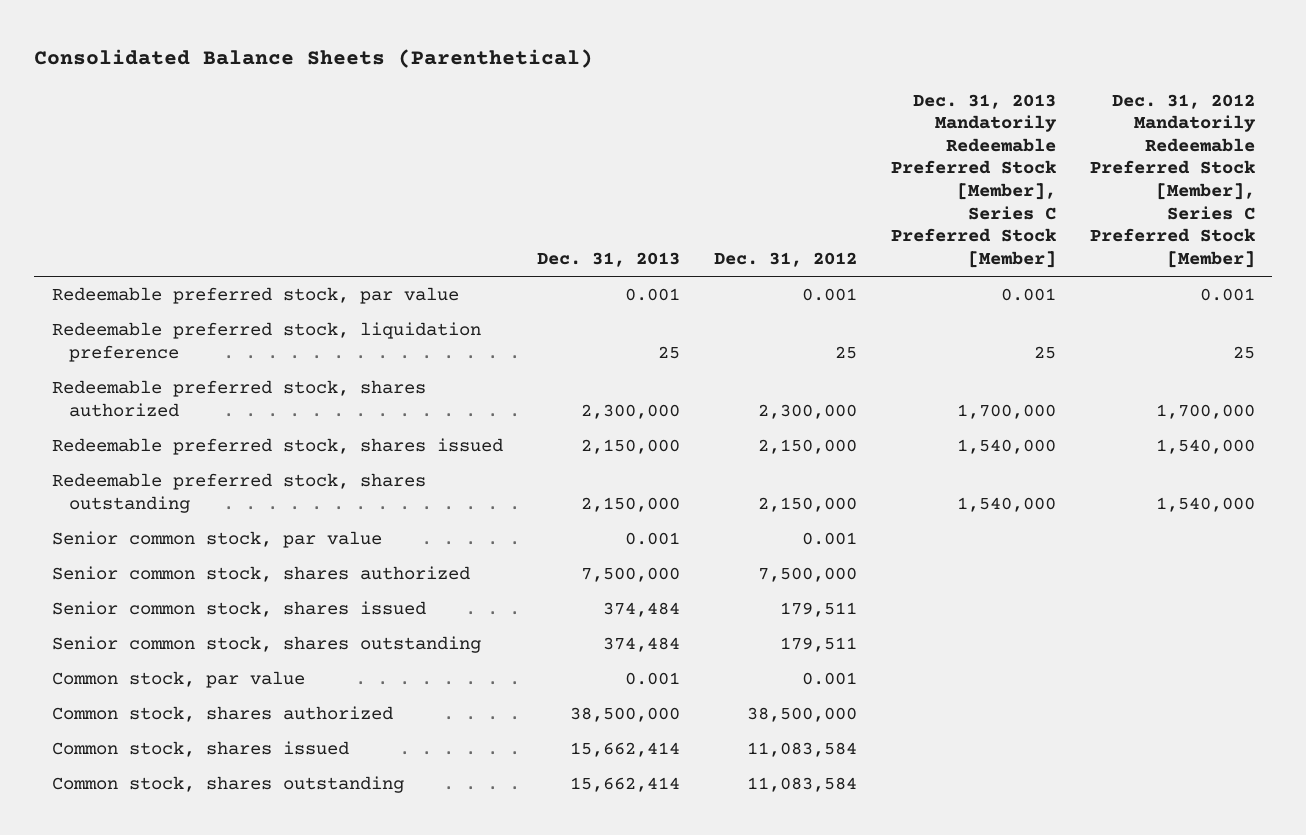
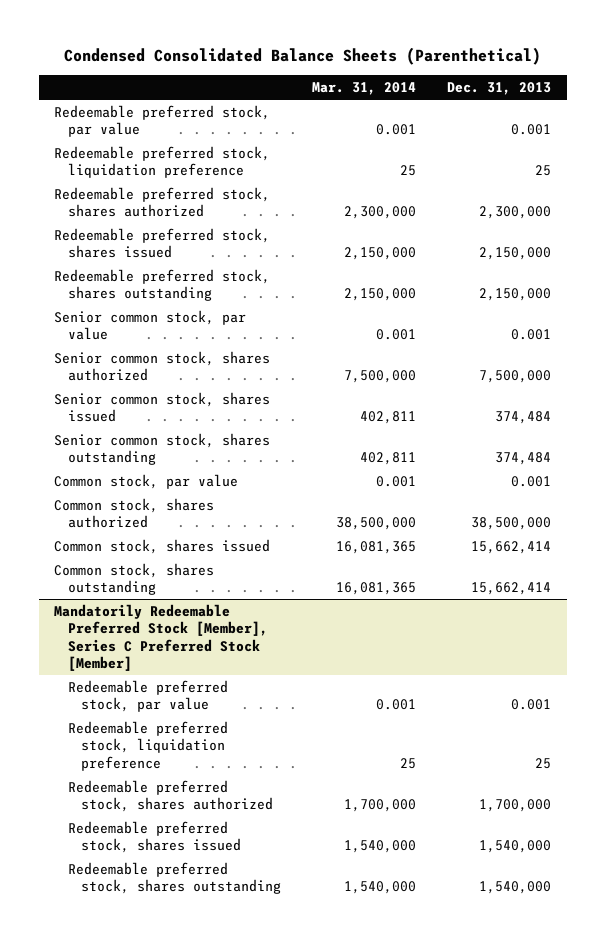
[34,48,594,68] Consolidated Balance Sheets (Parenthetical) -> [63,46,541,65] Condensed Consolidated Balance Sheets (Parenthetical)
[713,251,857,267] Dec. 31, 2012 -> none
[890,93,1057,268] Dec. 31, 2013 Mandatorily Redeemable Preferred Stock [Member], Series C Preferred Stock [Member] -> none
[1089,93,1256,268] Dec. 31, 2012 Mandatorily Redeemable Preferred Stock [Member], Series C Preferred Stock [Member] -> none
none -> [312,81,417,95] Mar. 31, 2014
none -> [54,604,268,671] Mandatorily Redeemable Preferred Stock [Member], Series C Preferred Stock [Member]
none -> [67,680,228,713] Redeemable preferred stock, par value
none -> [67,721,228,771] Redeemable preferred stock, liquidation preference
none -> [67,780,274,813] Redeemable preferred stock, shares authorized
none -> [67,821,242,854] Redeemable preferred stock, shares issued
none -> [67,862,282,895] Redeemable preferred stock, shares outstanding

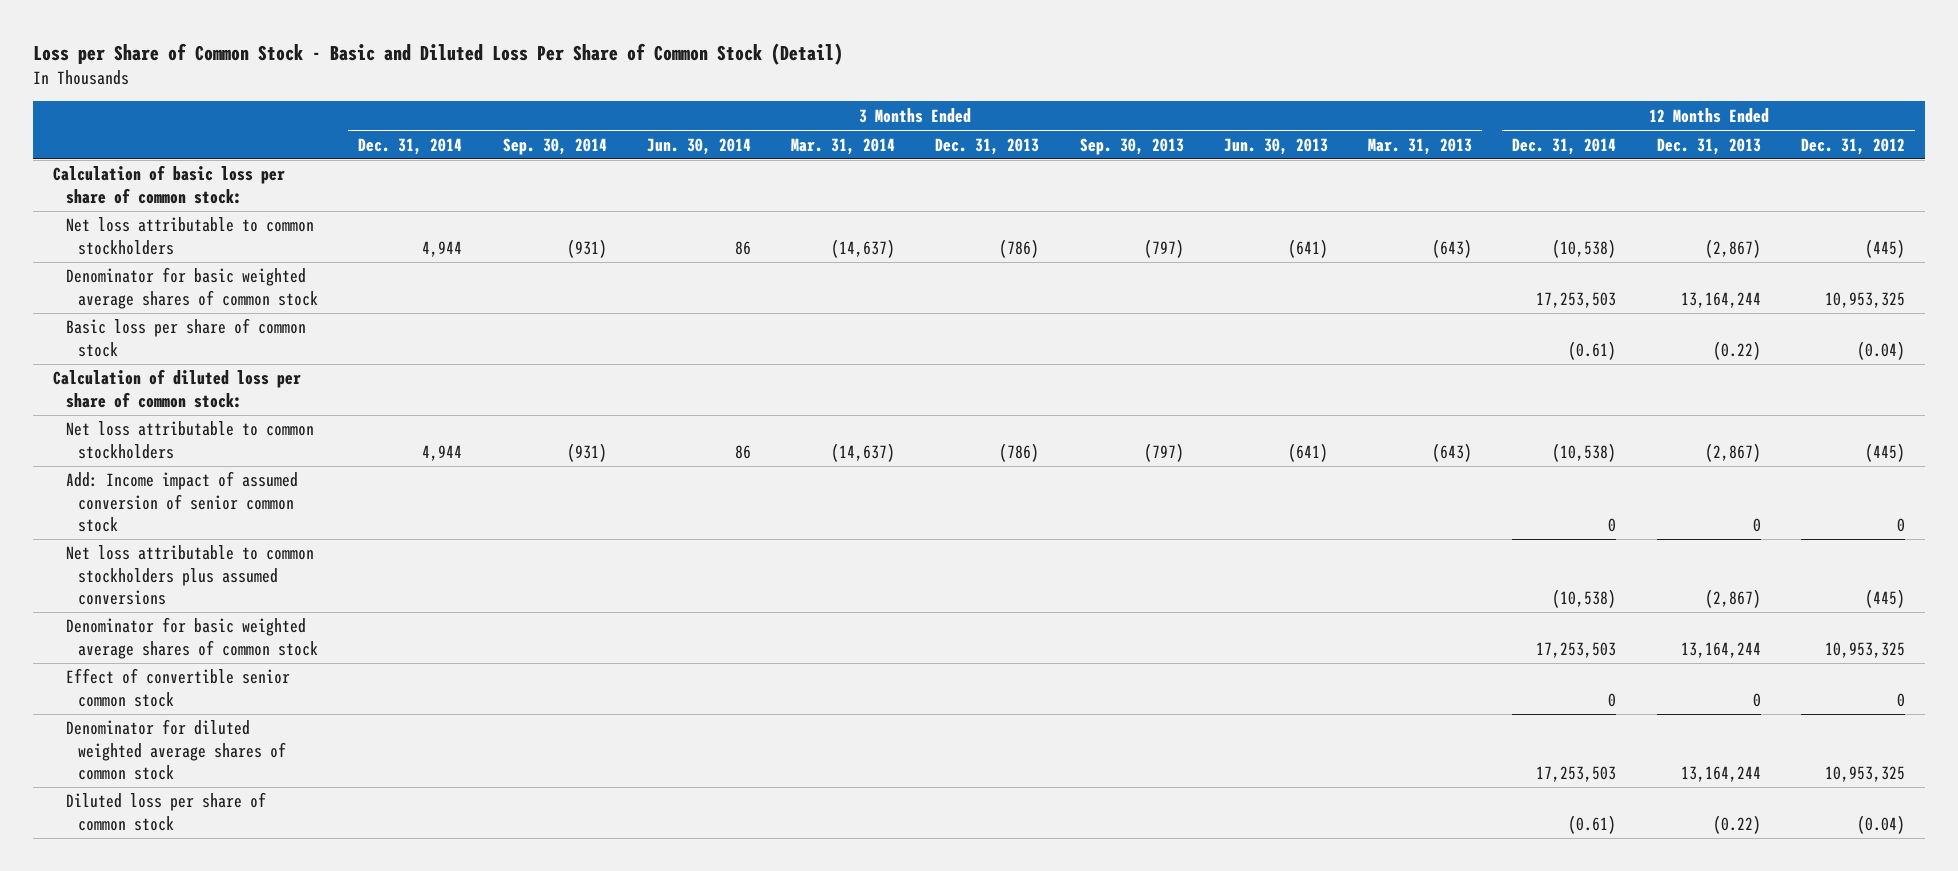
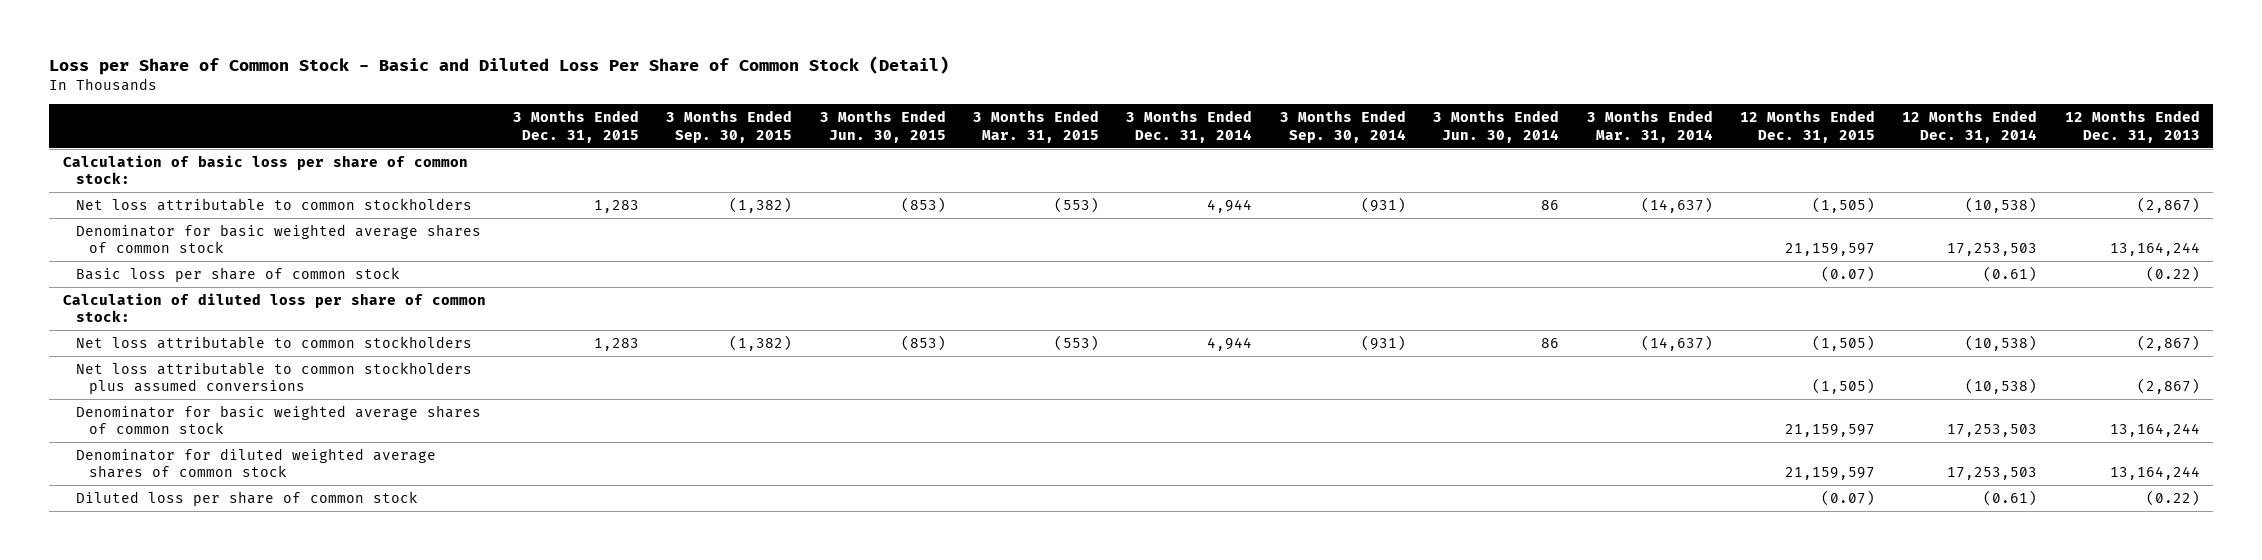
[935,137,1040,155] Dec. 31, 2013 -> none
[1079,137,1184,155] Sep. 30, 2013 -> none
[1223,137,1328,155] Jun. 30, 2013 -> none
[1368,137,1473,155] Mar. 31, 2013 -> none
[1800,137,1905,155] Dec. 31, 2012 -> none
none -> [513,110,640,143] 3 Months Ended Dec. 31, 2015
none -> [666,110,793,143] 3 Months Ended Sep. 30, 2015
none -> [819,110,946,143] 3 Months Ended Jun. 30, 2015
none -> [973,110,1100,143] 3 Months Ended Mar. 31, 2015
none -> [1739,110,1875,143] 12 Months Ended Dec. 31, 2015
[65,471,298,532] Add: Income impact of assumed conversion of senior common stock -> none
[65,668,290,707] Effect of convertible senior common stock -> none

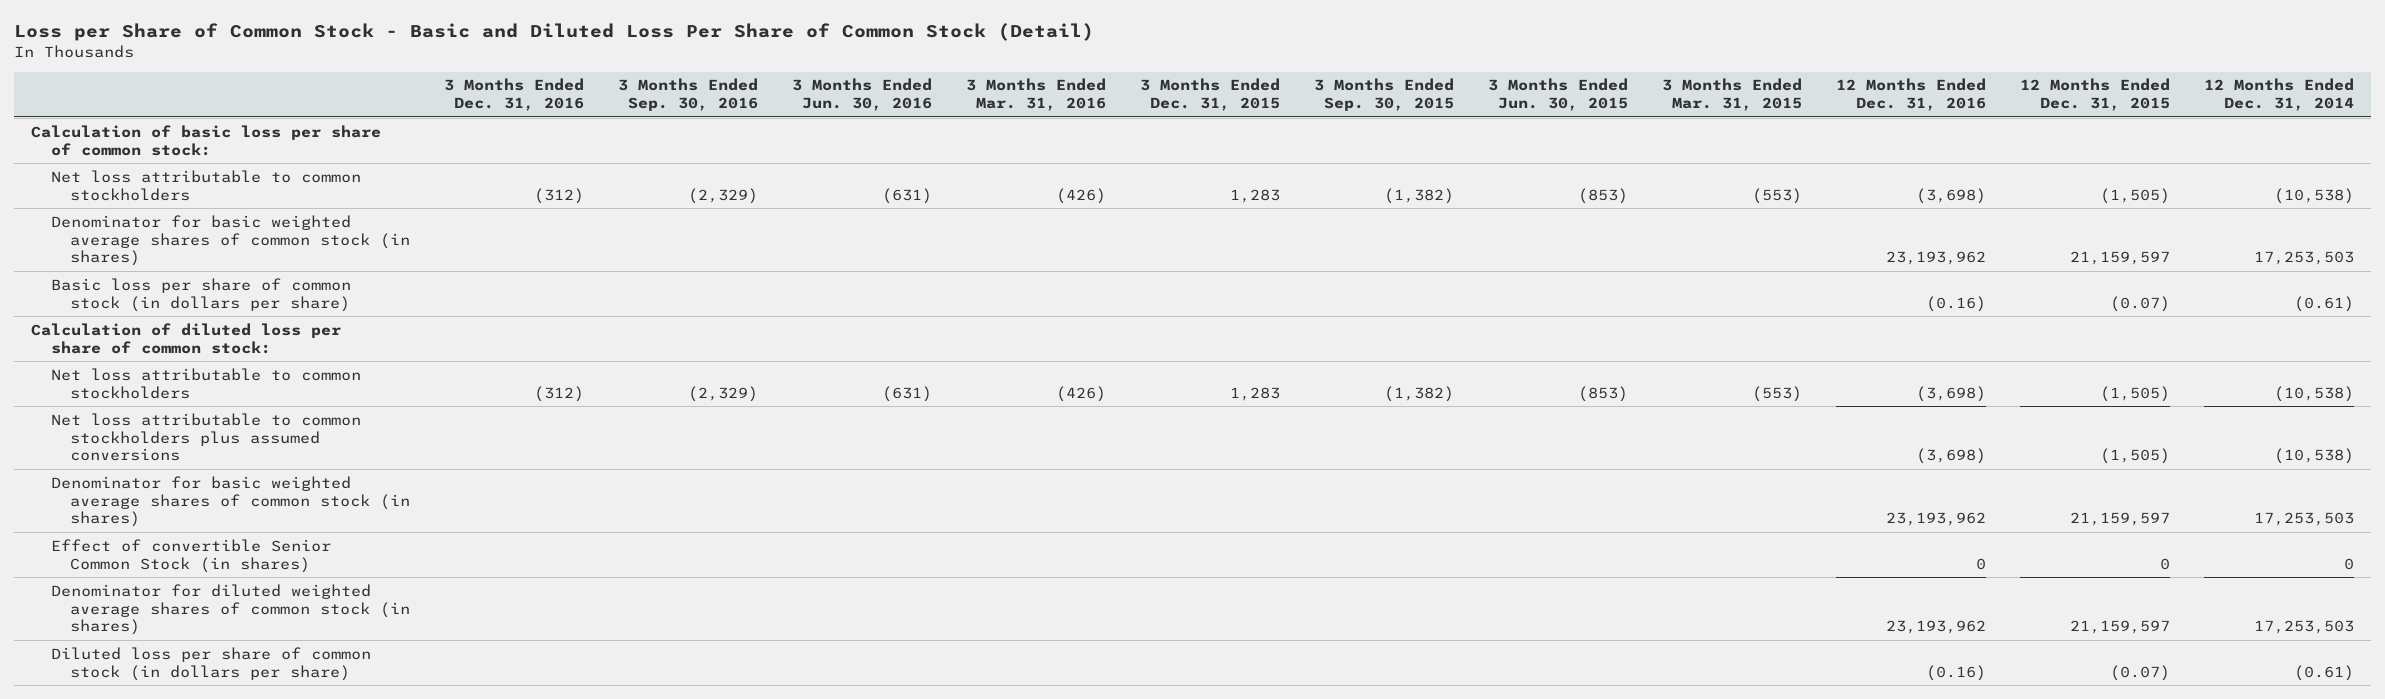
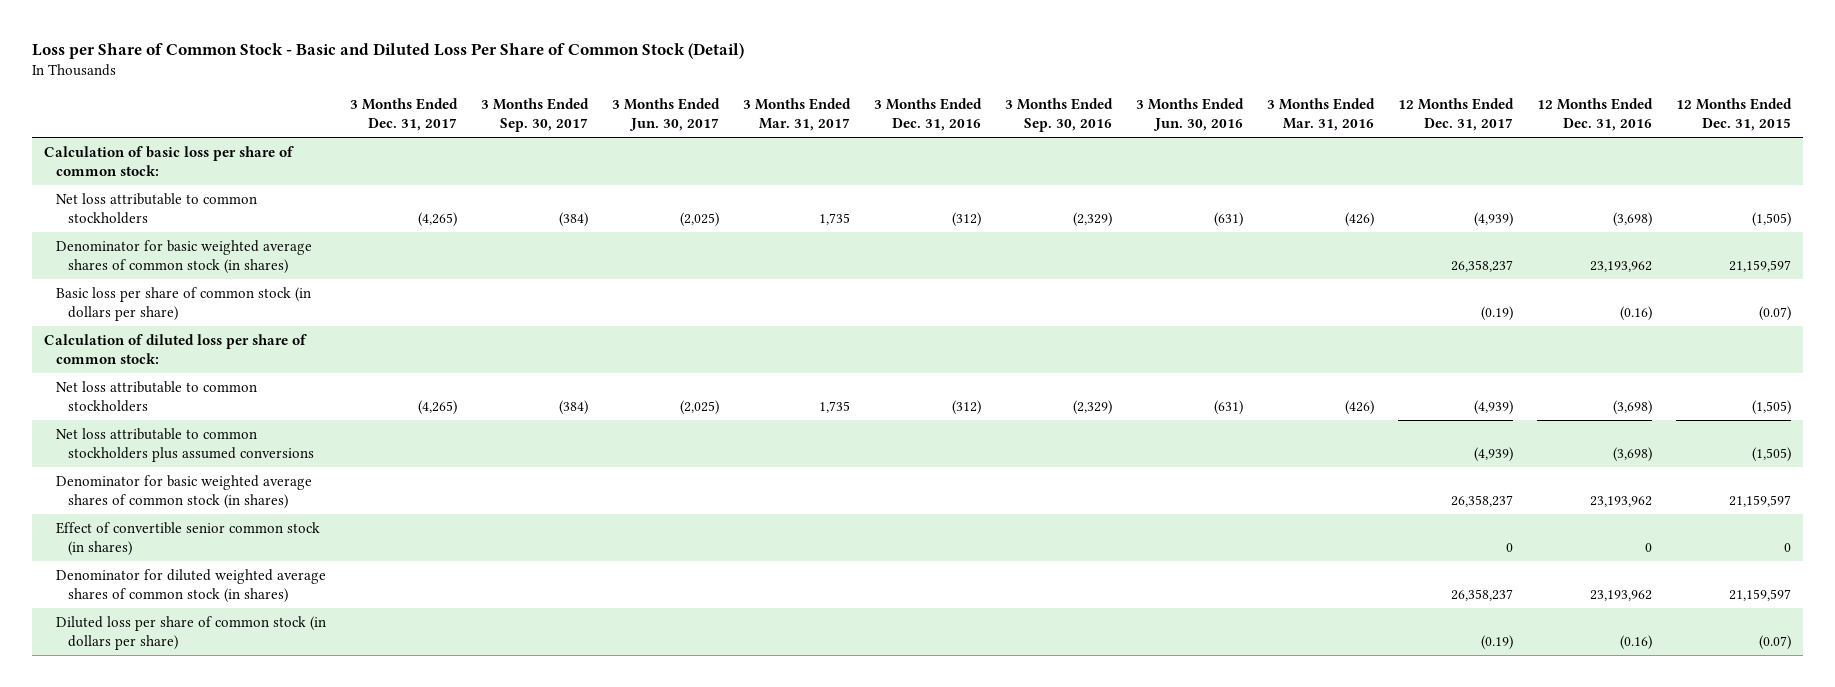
[1139,78,1280,112] 3 Months Ended Dec. 31, 2015 -> none
[1313,78,1454,112] 3 Months Ended Sep. 30, 2015 -> none
[1487,78,1628,112] 3 Months Ended Jun. 30, 2015 -> none
[1661,78,1802,112] 3 Months Ended Mar. 31, 2015 -> none
[2203,78,2354,112] 12 Months Ended Dec. 31, 2014 -> none
none -> [349,97,458,131] 3 Months Ended Dec. 31, 2017
none -> [480,97,589,132] 3 Months Ended Sep. 30, 2017
none -> [611,97,720,131] 3 Months Ended Jun. 30, 2017
none -> [742,97,851,131] 3 Months Ended Mar. 31, 2017
none -> [1398,97,1515,131] 12 Months Ended Dec. 31, 2017
[50,538,331,573] Effect of convertible Senior Common Stock (in shares) -> [55,522,320,557] Effect of convertible senior common stock (in shares)

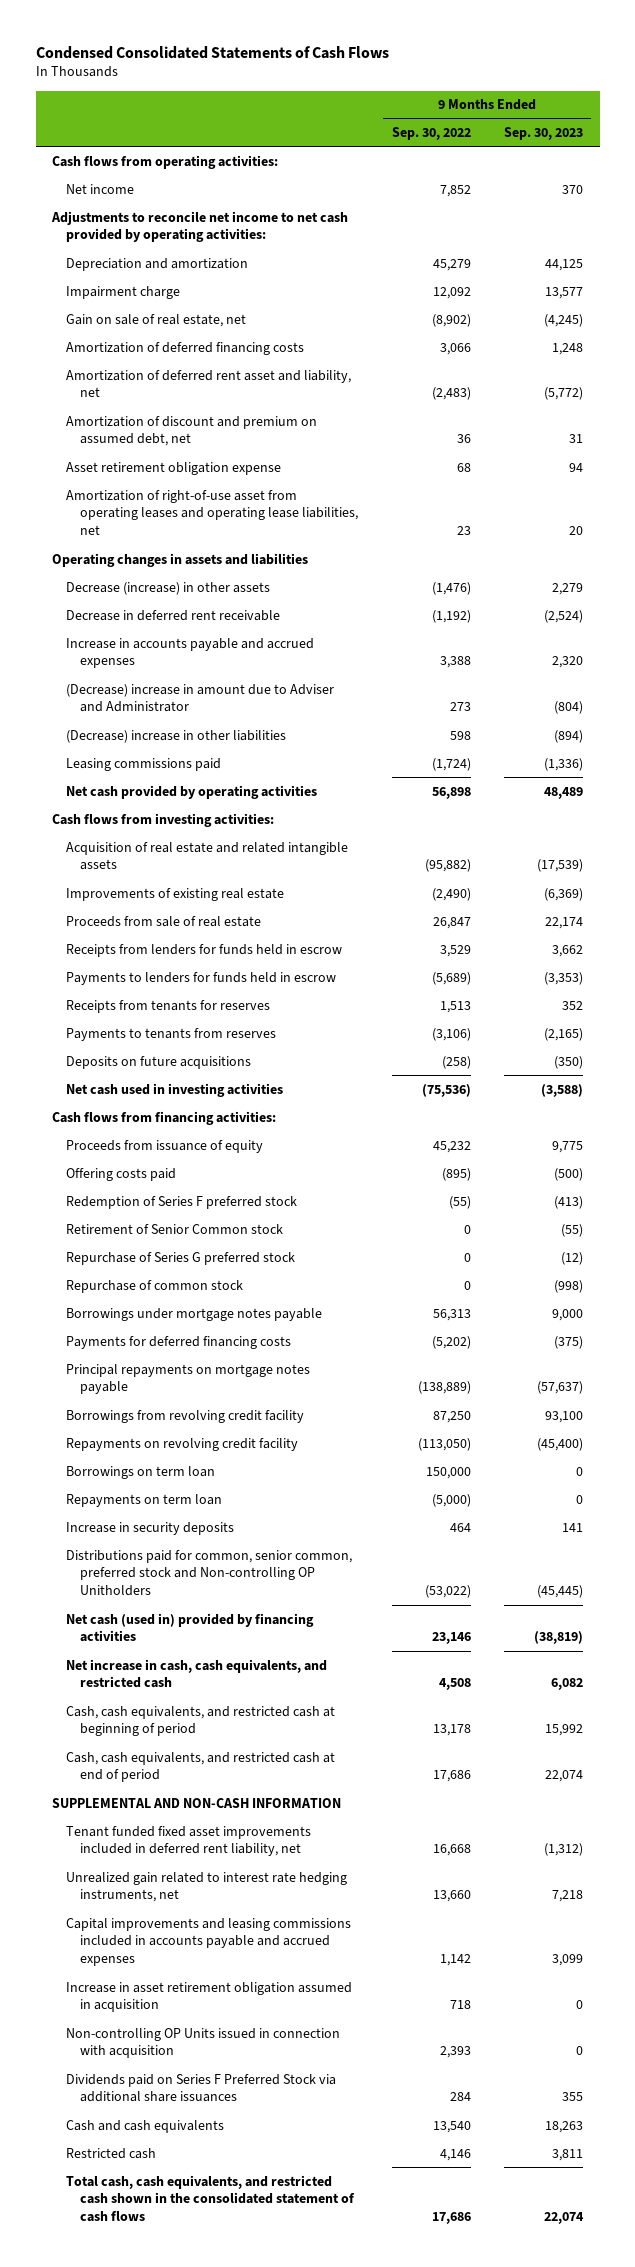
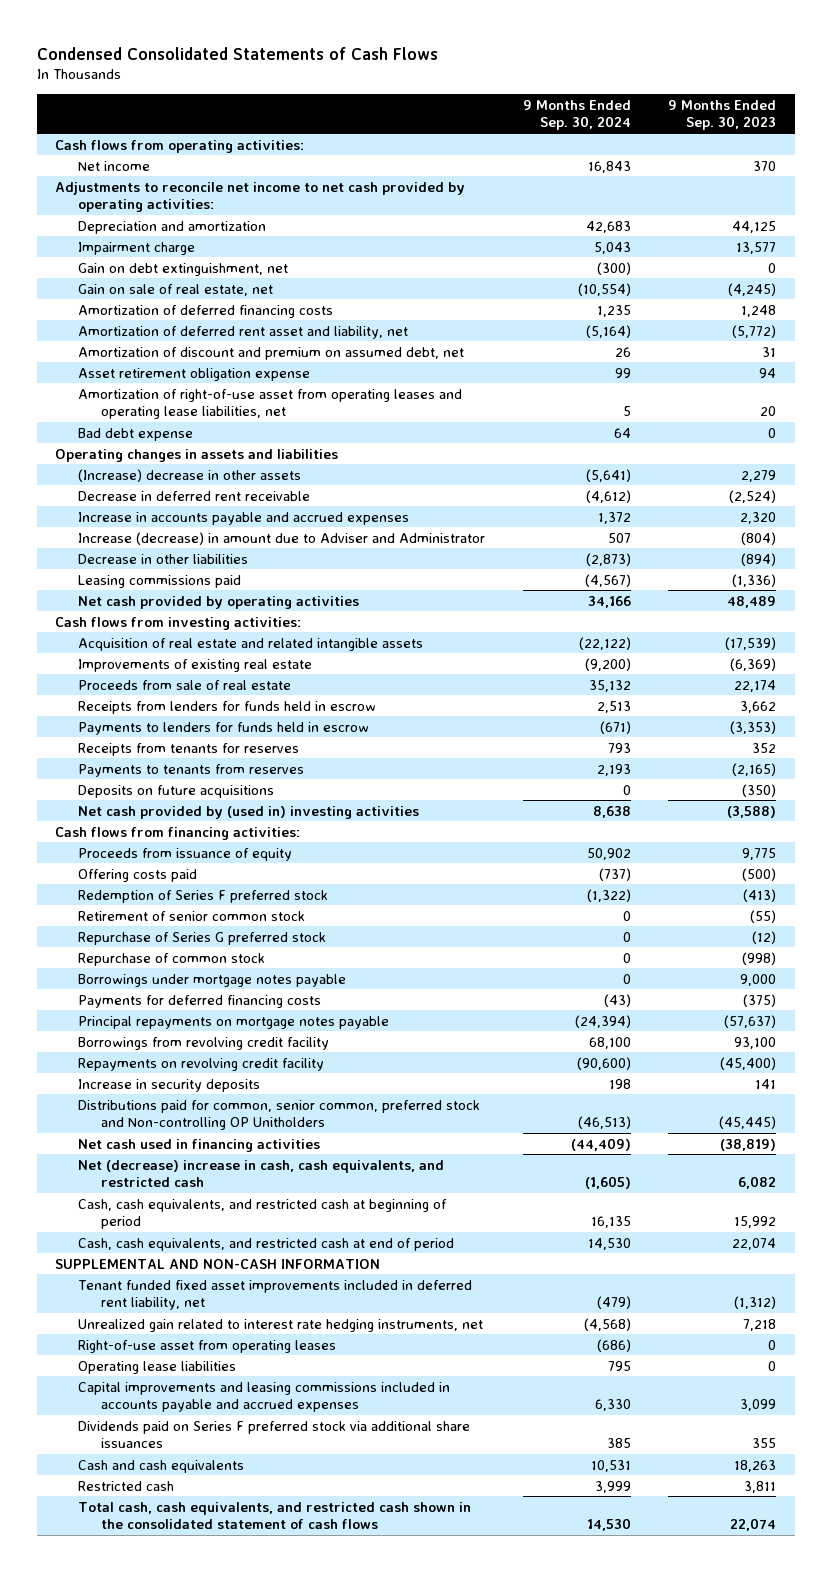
[391,126,471,140] Sep. 30, 2022 -> none
none -> [522,99,631,131] 9 Months Ended Sep. 30, 2024
none -> [78,262,289,276] Gain on debt extinguishment, net
none -> [78,427,194,441] Bad debt expense
[66,581,271,595] Decrease (increase) in other assets -> [78,468,302,482] (Increase) decrease in other assets
[66,683,335,713] (Decrease) increase in amount due to Adviser and Administrator -> [78,531,486,545] Increase (decrease) in amount due to Adviser and Administrator
[66,729,287,743] (Decrease) increase in other liabilities -> [78,553,249,564] Decrease in other liabilities
[66,1082,284,1097] Net cash used in investing activities -> [78,805,420,819] Net cash provided by (used in) investing activities
[66,1223,284,1234] Retirement of Senior Common stock -> [78,910,306,921] Retirement of senior common stock
[66,1465,216,1479] Borrowings on term loan -> none
[66,1493,223,1507] Repayments on term loan -> none
[66,1612,315,1643] Net cash (used in) provided by financing activities -> [78,1138,321,1152] Net cash used in financing activities
[66,1658,328,1689] Net increase in cash, cash equivalents, and restricted cash -> [78,1159,445,1188] Net (decrease) increase in cash, cash equivalents, and restricted cash
none -> [78,1339,337,1353] Right-of-use asset from operating leases
none -> [78,1360,237,1374] Operating lease liabilities
[66,1981,353,2013] Increase in asset retirement obligation assumed in acquisition -> none
[66,2027,341,2059] Non-controlling OP Units issued in connection with acquisition -> none
[66,2073,337,2103] Dividends paid on Series F Preferred Stock via additional share issuances -> [78,1420,471,1449] Dividends paid on Series F preferred stock via additional share issuances

